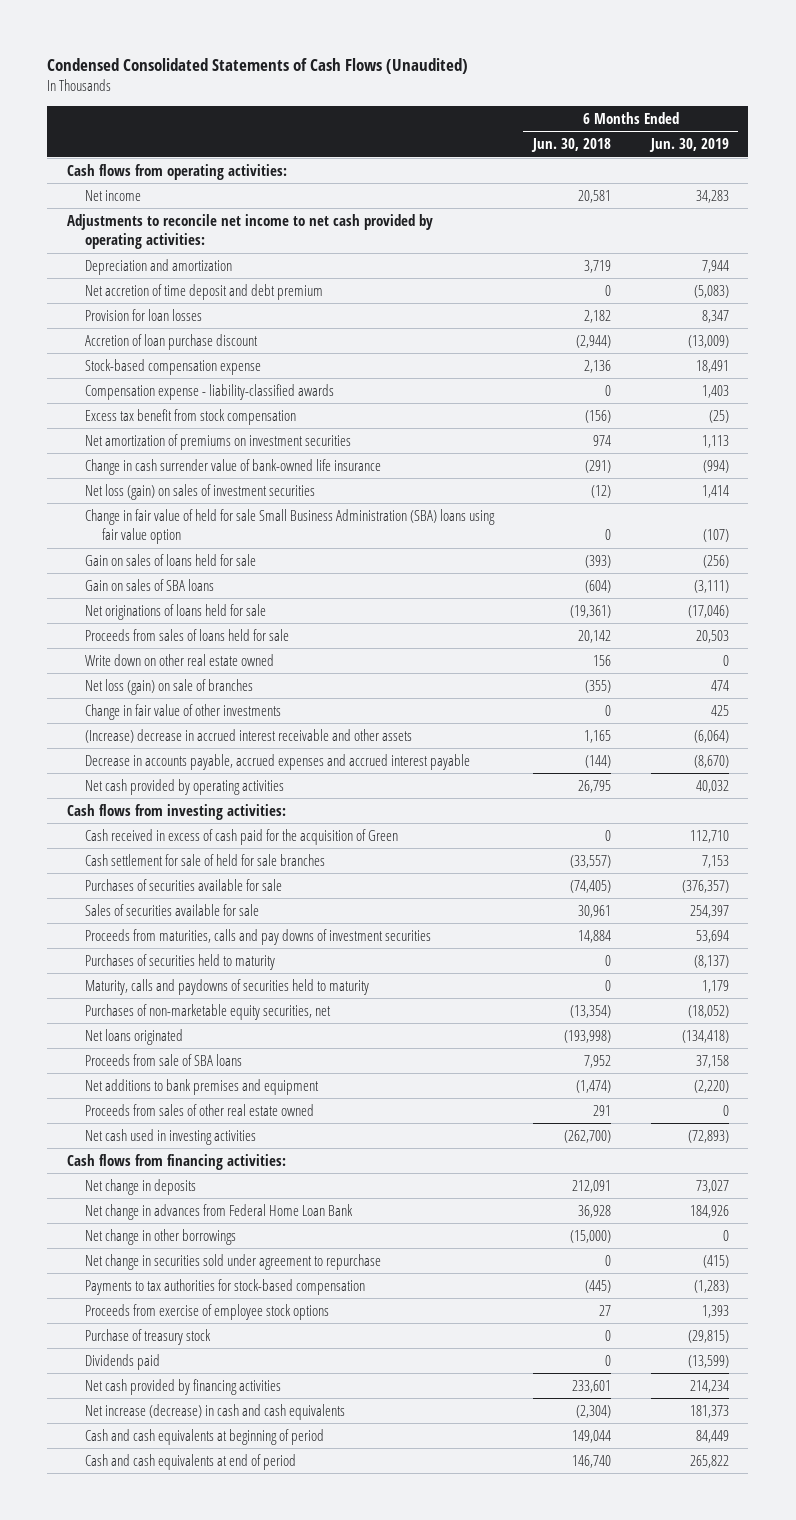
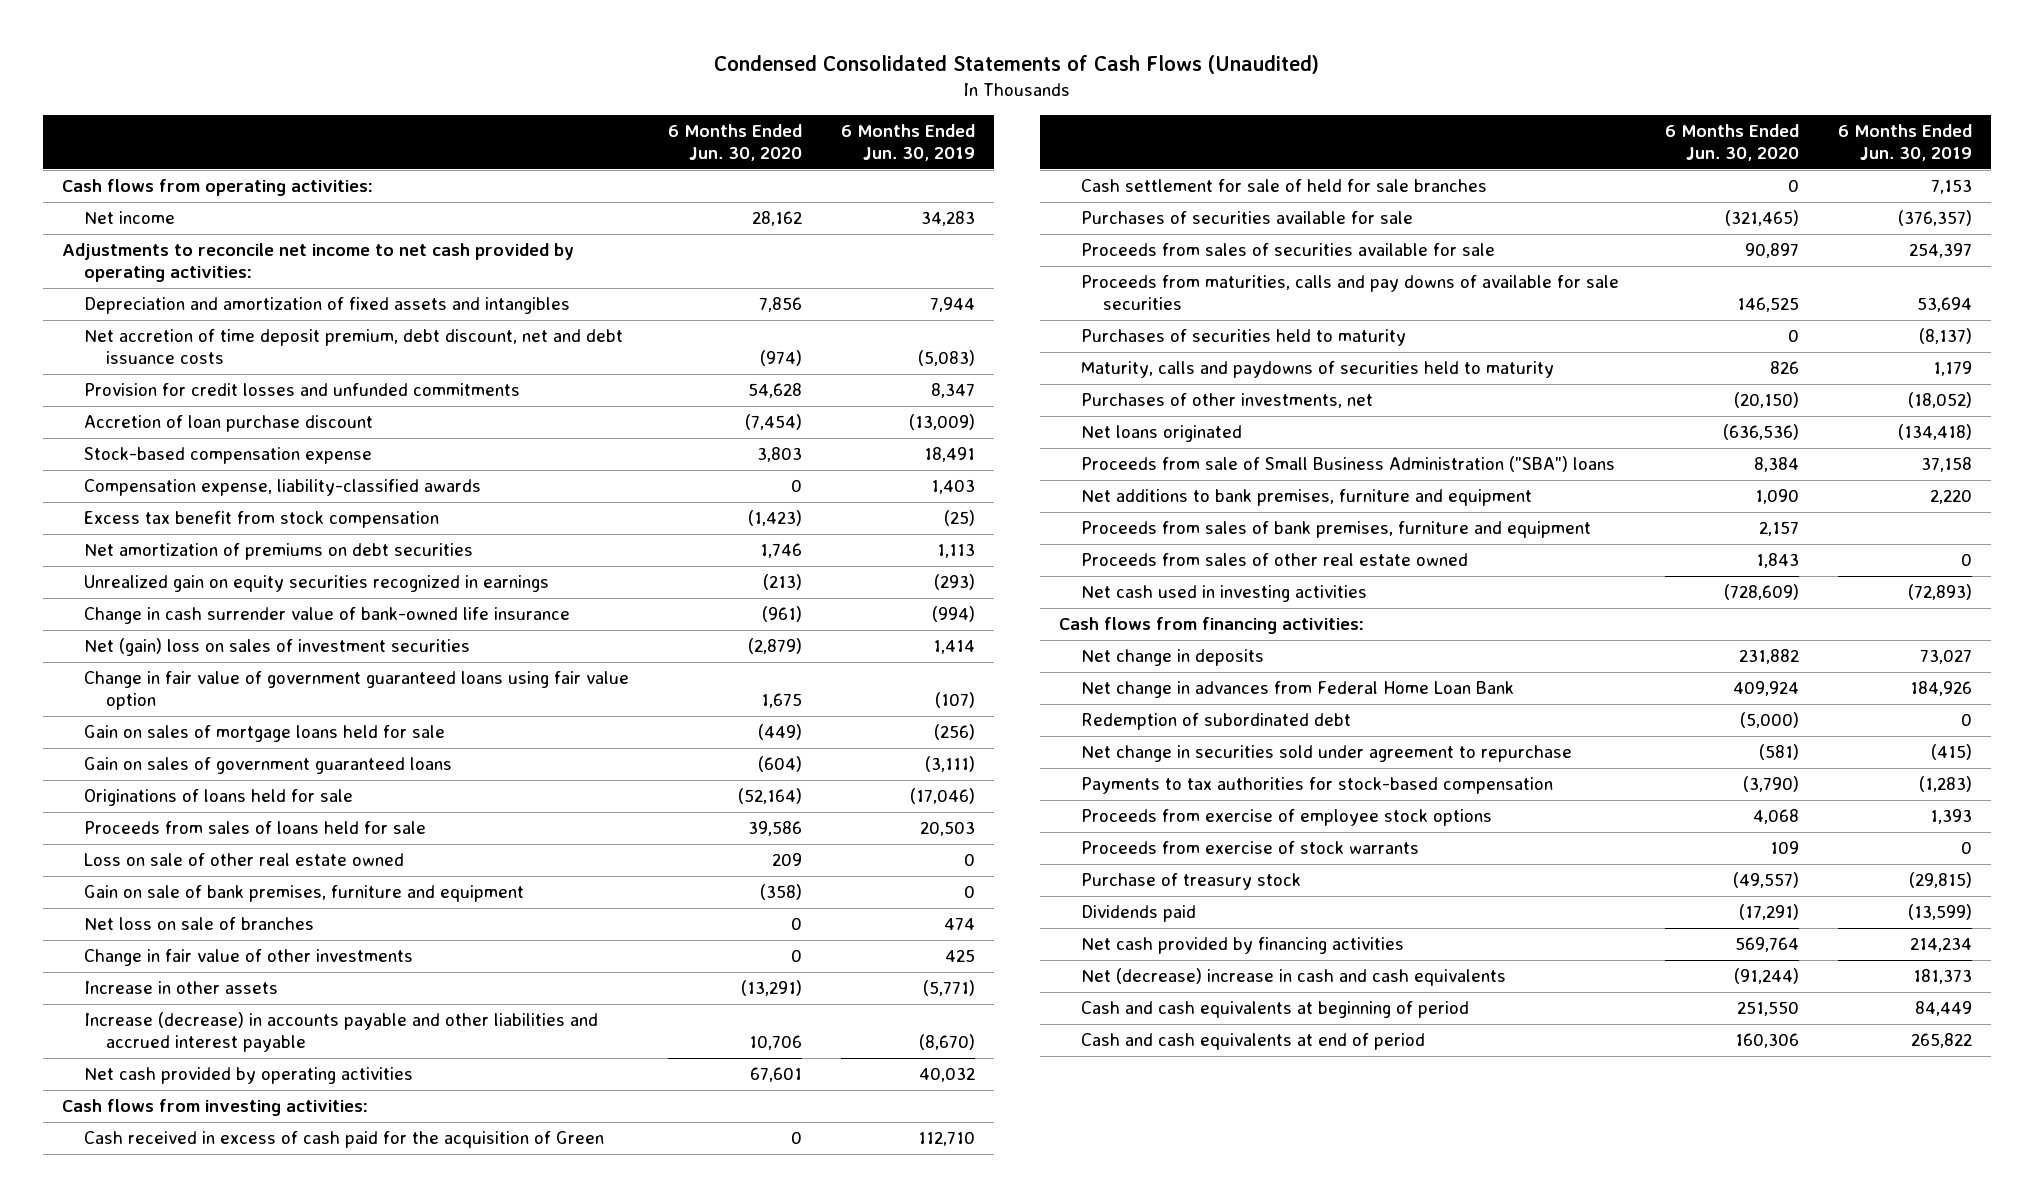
[531,138,612,153] Jun. 30, 2018 -> none
none -> [667,124,802,161] 6 Months Ended Jun. 30, 2020
[84,259,232,276] Depreciation and amortization -> [84,297,571,315] Depreciation and amortization of fixed assets and intangibles
[84,284,323,301] Net accretion of time deposit and debt premium -> [84,329,624,365] Net accretion of time deposit premium, debt discount, net and debt issuance costs
[84,309,202,322] Provision for loan losses -> [84,383,521,397] Provision for credit losses and unfunded commitments
[84,384,334,401] Compensation expense - liability-classified awards -> [84,479,482,497] Compensation expense, liability-classified awards
[84,434,351,451] Net amortization of premiums on investment securities -> [84,543,474,561] Net amortization of premiums on debt securities
none -> [84,575,550,593] Unrealized gain on equity securities recognized in earnings
[84,484,315,501] Net loss (gain) on sales of investment securities -> [84,638,471,657] Net (gain) loss on sales of investment securities
[84,509,495,545] Change in fair value of held for sale Small Business Administration (SBA) loans using fair value option -> [84,671,630,711] Change in fair value of government guaranteed loans using fair value option
[84,554,256,567] Gain on sales of loans held for sale -> [84,725,446,743] Gain on sales of mortgage loans held for sale
[84,579,214,592] Gain on sales of SBA loans -> [84,757,453,775] Gain on sales of government guaranteed loans
[84,604,266,621] Net originations of loans held for sale -> [84,789,354,807] Originations of loans held for sale
[84,654,274,667] Write down on other real estate owned -> [84,853,405,867] Loss on sale of other real estate owned
none -> [84,885,525,903] Gain on sale of bank premises, furniture and equipment
[84,679,253,696] Net loss (gain) on sale of branches -> [84,917,315,931] Net loss on sale of branches
[84,729,412,744] (Increase) decrease in accrued interest receivable and other assets -> [84,981,279,995] Increase in other assets
[693,730,729,744] (6,064) -> [922,980,975,997] (5,771)
[84,754,470,771] Decrease in accounts payable, accrued expenses and accrued interest payable -> [84,1012,599,1053] Increase (decrease) in accounts payable and other liabilities and accrued interest payable
[84,904,259,917] Sales of securities available for sale -> [1081,243,1496,257] Proceeds from sales of securities available for sale
[84,929,431,946] Proceeds from maturities, calls and pay downs of investment securities -> [1081,275,1620,311] Proceeds from maturities, calls and pay downs of available for sale securities
[84,1004,331,1021] Purchases of non-marketable equity securities, net -> [1081,393,1374,409] Purchases of other investments, net
[84,1054,242,1067] Proceeds from sale of SBA loans -> [1081,456,1616,473] Proceeds from sale of Small Business Administration ("SBA") loans
[84,1079,319,1096] Net additions to bank premises and equipment -> [1081,489,1533,507] Net additions to bank premises, furniture and equipment
[693,1080,729,1094] (2,220) -> [1929,489,1972,505] 2,220
none -> [1081,521,1592,539] Proceeds from sales of bank premises, furniture and equipment
[84,1229,236,1246] Net change in other borrowings -> [1081,713,1352,731] Redemption of subordinated debt
none -> [1081,841,1420,855] Proceeds from exercise of stock warrants
[84,1404,345,1421] Net increase (decrease) in cash and cash equivalents -> [1081,968,1507,987] Net (decrease) increase in cash and cash equivalents

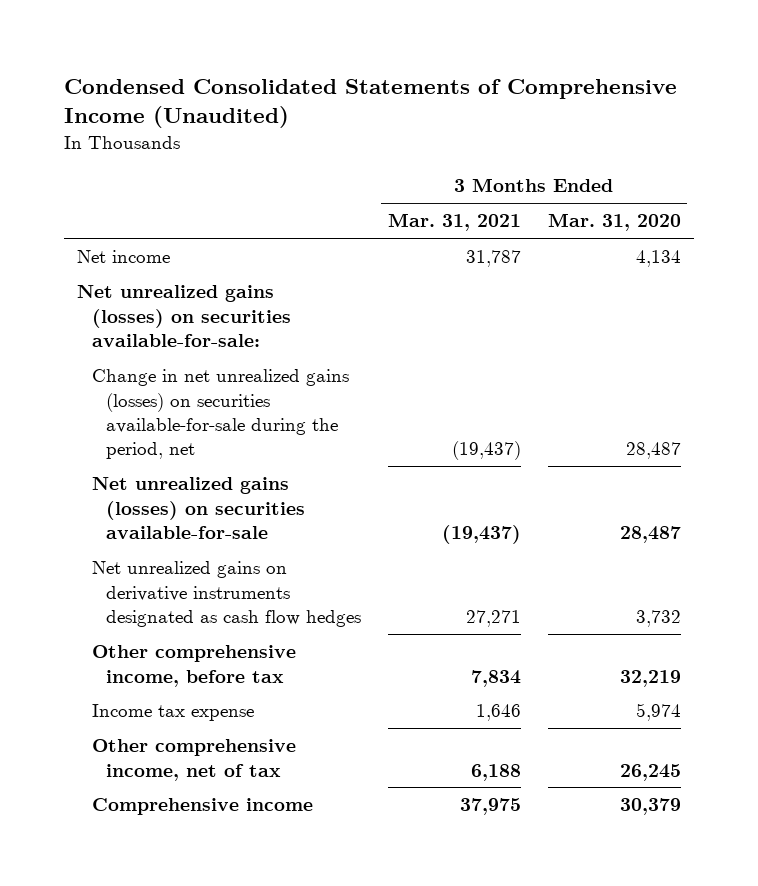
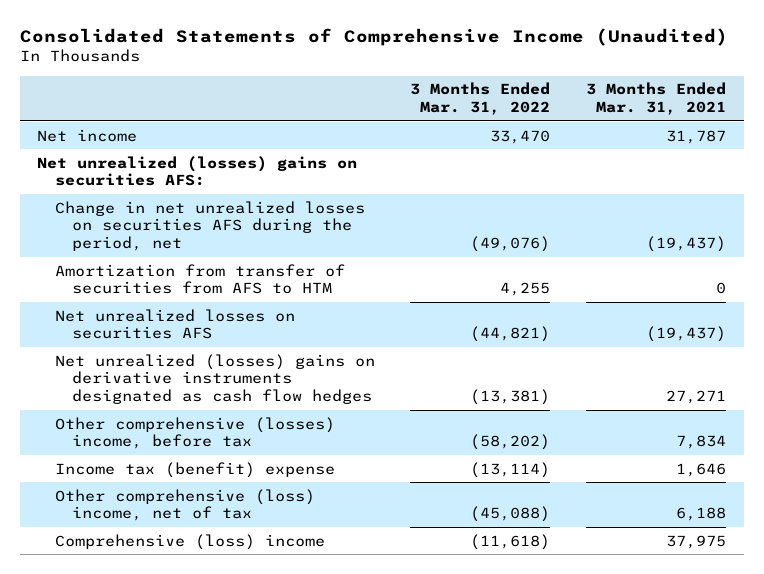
[64,78,678,129] Condensed Consolidated Statements of Comprehensive Income (Unaudited) -> [19,27,728,46] Consolidated Statements of Comprehensive Income (Unaudited)
[547,213,681,232] Mar. 31, 2020 -> none
none -> [410,82,551,115] 3 Months Ended Mar. 31, 2022
[77,285,291,347] Net unrealized gains (losses) on securities available-for-sale: -> [37,155,358,187] Net unrealized (losses) gains on securities AFS:
[91,369,349,460] Change in net unrealized gains (losses) on securities available-for-sale during the period, net -> [54,200,365,251] Change in net unrealized losses on securities AFS during the period, net
none -> [54,263,345,295] Amortization from transfer of securities from AFS to HTM
[91,477,306,539] Net unrealized gains (losses) on securities available-for-sale -> [54,308,295,340] Net unrealized losses on securities AFS
[91,561,362,627] Net unrealized gains on derivative instruments designated as cash flow hedges -> [54,353,375,404] Net unrealized (losses) gains on derivative instruments designated as cash flow hedges
[91,645,296,687] Other comprehensive income, before tax -> [54,416,335,450] Other comprehensive (losses) income, before tax
[91,704,254,722] Income tax expense -> [54,461,335,478] Income tax (benefit) expense
[91,739,296,781] Other comprehensive income, net of tax -> [54,488,315,522] Other comprehensive (loss) income, net of tax
[91,798,313,816] Comprehensive income -> [54,533,325,550] Comprehensive (loss) income

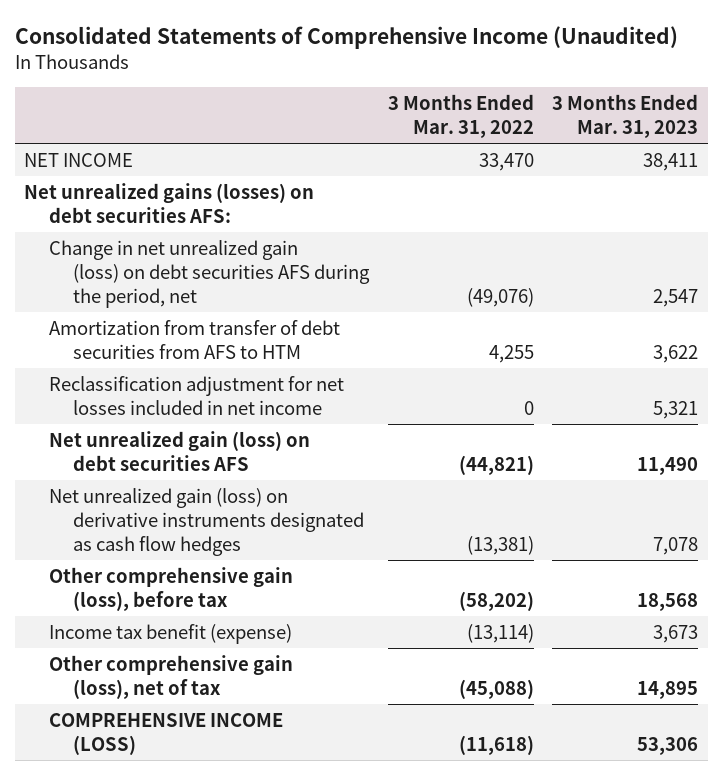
[586,82,727,115] 3 Months Ended Mar. 31, 2021 -> none
none -> [552,93,699,138] 3 Months Ended Mar. 31, 2023
[37,128,138,142] Net income -> [24,152,134,167] NET INCOME
[37,155,358,187] Net unrealized (losses) gains on securities AFS: -> [24,182,315,223] Net unrealized gains (losses) on debt securities AFS:
[54,200,365,251] Change in net unrealized losses on securities AFS during the period, net -> [48,239,371,308] Change in net unrealized gain (loss) on debt securities AFS during the period, net
[54,263,345,295] Amortization from transfer of securities from AFS to HTM -> [48,319,340,359] Amortization from transfer of debt securities from AFS to HTM
none -> [48,375,344,415] Reclassification adjustment for net losses included in net income
[54,308,295,340] Net unrealized losses on securities AFS -> [48,430,310,471] Net unrealized gain (loss) on debt securities AFS
[54,353,375,404] Net unrealized (losses) gains on derivative instruments designated as cash flow hedges -> [48,487,365,556] Net unrealized gain (loss) on derivative instruments designated as cash flow hedges
[54,416,335,450] Other comprehensive (losses) income, before tax -> [48,566,293,611] Other comprehensive gain (loss), before tax
[54,461,335,478] Income tax (benefit) expense -> [48,623,292,644] Income tax benefit (expense)
[54,488,315,522] Other comprehensive (loss) income, net of tax -> [48,654,293,699] Other comprehensive gain (loss), net of tax
[54,533,325,550] Comprehensive (loss) income -> [48,712,283,755] COMPREHENSIVE INCOME (LOSS)

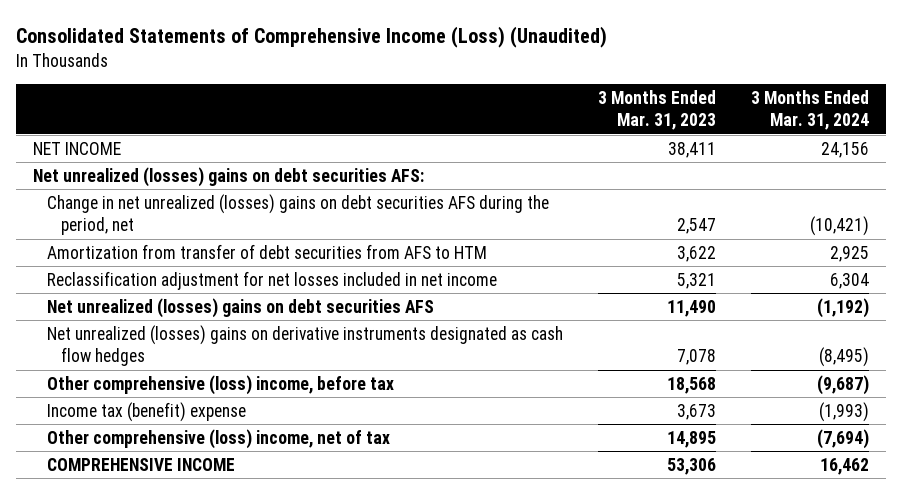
[14,25,678,49] Consolidated Statements of Comprehensive Income (Unaudited) -> [15,25,607,48] Consolidated Statements of Comprehensive Income (Loss) (Unaudited)
[387,93,534,138] 3 Months Ended Mar. 31, 2022 -> none
none -> [750,89,869,131] 3 Months Ended Mar. 31, 2024
[24,182,315,223] Net unrealized gains (losses) on debt securities AFS: -> [33,166,425,187] Net unrealized (losses) gains on debt securities AFS:
[48,239,371,308] Change in net unrealized gain (loss) on debt securities AFS during the period, net -> [47,193,550,236] Change in net unrealized (losses) gains on debt securities AFS during the period, net
[48,430,310,471] Net unrealized gain (loss) on debt securities AFS -> [47,297,435,318] Net unrealized (losses) gains on debt securities AFS
[48,487,365,556] Net unrealized gain (loss) on derivative instruments designated as cash flow hedges -> [47,324,564,367] Net unrealized (losses) gains on derivative instruments designated as cash flow hedges
[48,566,293,611] Other comprehensive gain (loss), before tax -> [47,374,395,395] Other comprehensive (loss) income, before tax
[48,623,292,644] Income tax benefit (expense) -> [47,401,247,422] Income tax (benefit) expense
[48,654,293,699] Other comprehensive gain (loss), net of tax -> [47,428,391,449] Other comprehensive (loss) income, net of tax
[48,712,283,755] COMPREHENSIVE INCOME (LOSS) -> [47,457,236,471] COMPREHENSIVE INCOME

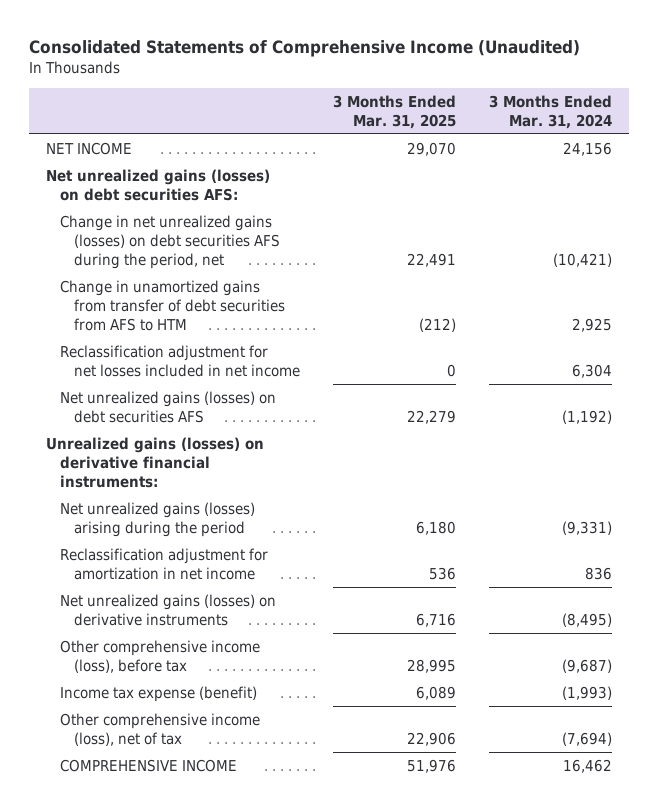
[15,25,607,48] Consolidated Statements of Comprehensive Income (Loss) (Unaudited) -> [29,39,581,57] Consolidated Statements of Comprehensive Income (Unaudited)
[597,89,716,131] 3 Months Ended Mar. 31, 2023 -> none
none -> [333,94,457,129] 3 Months Ended Mar. 31, 2025
[33,166,425,187] Net unrealized (losses) gains on debt securities AFS: -> [45,168,270,202] Net unrealized gains (losses) on debt securities AFS:
[47,193,550,236] Change in net unrealized (losses) gains on debt securities AFS during the period, net -> [59,214,280,270] Change in net unrealized gains (losses) on debt securities AFS during the period, net
[47,243,488,259] Amortization from transfer of debt securities from AFS to HTM -> [59,279,285,332] Change in unamortized gains from transfer of debt securities from AFS to HTM
[47,297,435,318] Net unrealized (losses) gains on debt securities AFS -> [59,390,276,424] Net unrealized gains (losses) on debt securities AFS
none -> [45,436,264,489] Unrealized gains (losses) on derivative financial instruments:
none -> [59,501,255,538] Net unrealized gains (losses) arising during the period
none -> [59,547,268,581] Reclassification adjustment for amortization in net income
[47,324,564,367] Net unrealized (losses) gains on derivative instruments designated as cash flow hedges -> [59,593,276,627] Net unrealized gains (losses) on derivative instruments
[47,374,395,395] Other comprehensive (loss) income, before tax -> [59,639,260,674] Other comprehensive income (loss), before tax
[47,401,247,422] Income tax (benefit) expense -> [59,685,257,702] Income tax expense (benefit)
[47,428,391,449] Other comprehensive (loss) income, net of tax -> [59,712,260,747] Other comprehensive income (loss), net of tax

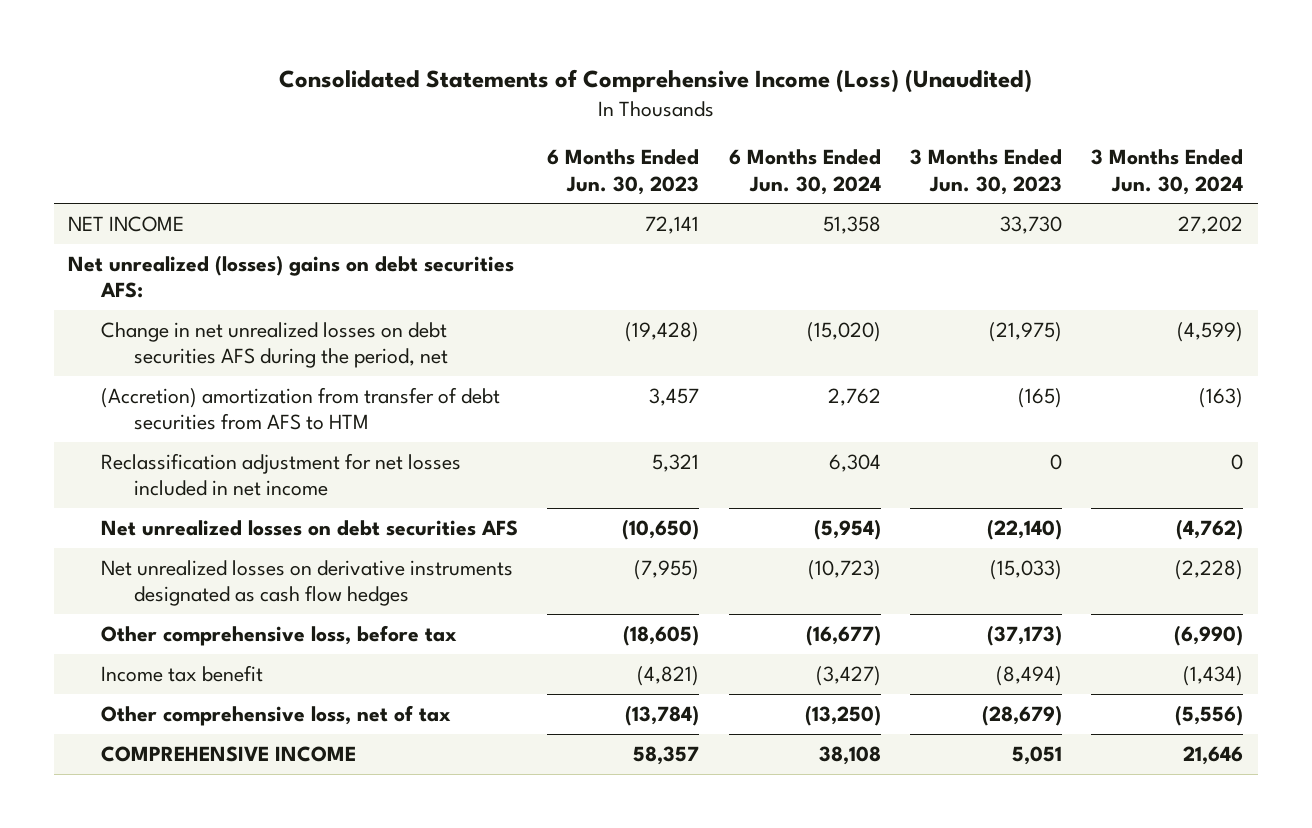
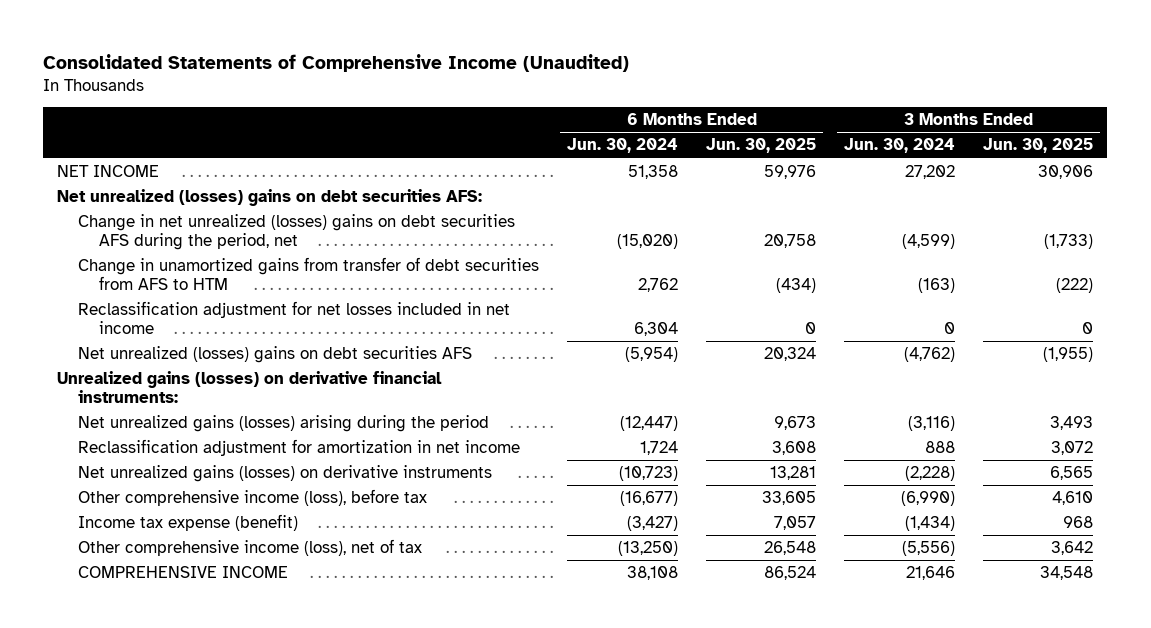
[278,68,1032,93] Consolidated Statements of Comprehensive Income (Loss) (Unaudited) -> [43,53,630,72] Consolidated Statements of Comprehensive Income (Unaudited)
[547,149,700,195] 6 Months Ended Jun. 30, 2023 -> none
[910,149,1063,195] 3 Months Ended Jun. 30, 2023 -> none
none -> [706,138,817,154] Jun. 30, 2025
none -> [983,138,1094,154] Jun. 30, 2025
[101,321,448,369] Change in net unrealized losses on debt securities AFS during the period, net -> [78,214,516,251] Change in net unrealized (losses) gains on debt securities AFS during the period, net
[101,386,501,431] (Accretion) amortization from transfer of debt securities from AFS to HTM -> [78,257,540,291] Change in unamortized gains from transfer of debt securities from AFS to HTM
[101,519,519,536] Net unrealized losses on debt securities AFS -> [78,346,473,364] Net unrealized (losses) gains on debt securities AFS
none -> [57,371,443,404] Unrealized gains (losses) on derivative financial instruments:
none -> [78,415,490,433] Net unrealized gains (losses) arising during the period
none -> [78,439,521,457] Reclassification adjustment for amortization in net income
[101,559,514,607] Net unrealized losses on derivative instruments designated as cash flow hedges -> [78,465,493,483] Net unrealized gains (losses) on derivative instruments
[101,624,458,646] Other comprehensive loss, before tax -> [78,489,428,507] Other comprehensive income (loss), before tax
[101,664,264,682] Income tax benefit -> [78,514,299,532] Income tax expense (benefit)
[101,704,452,726] Other comprehensive loss, net of tax -> [78,539,423,557] Other comprehensive income (loss), net of tax

